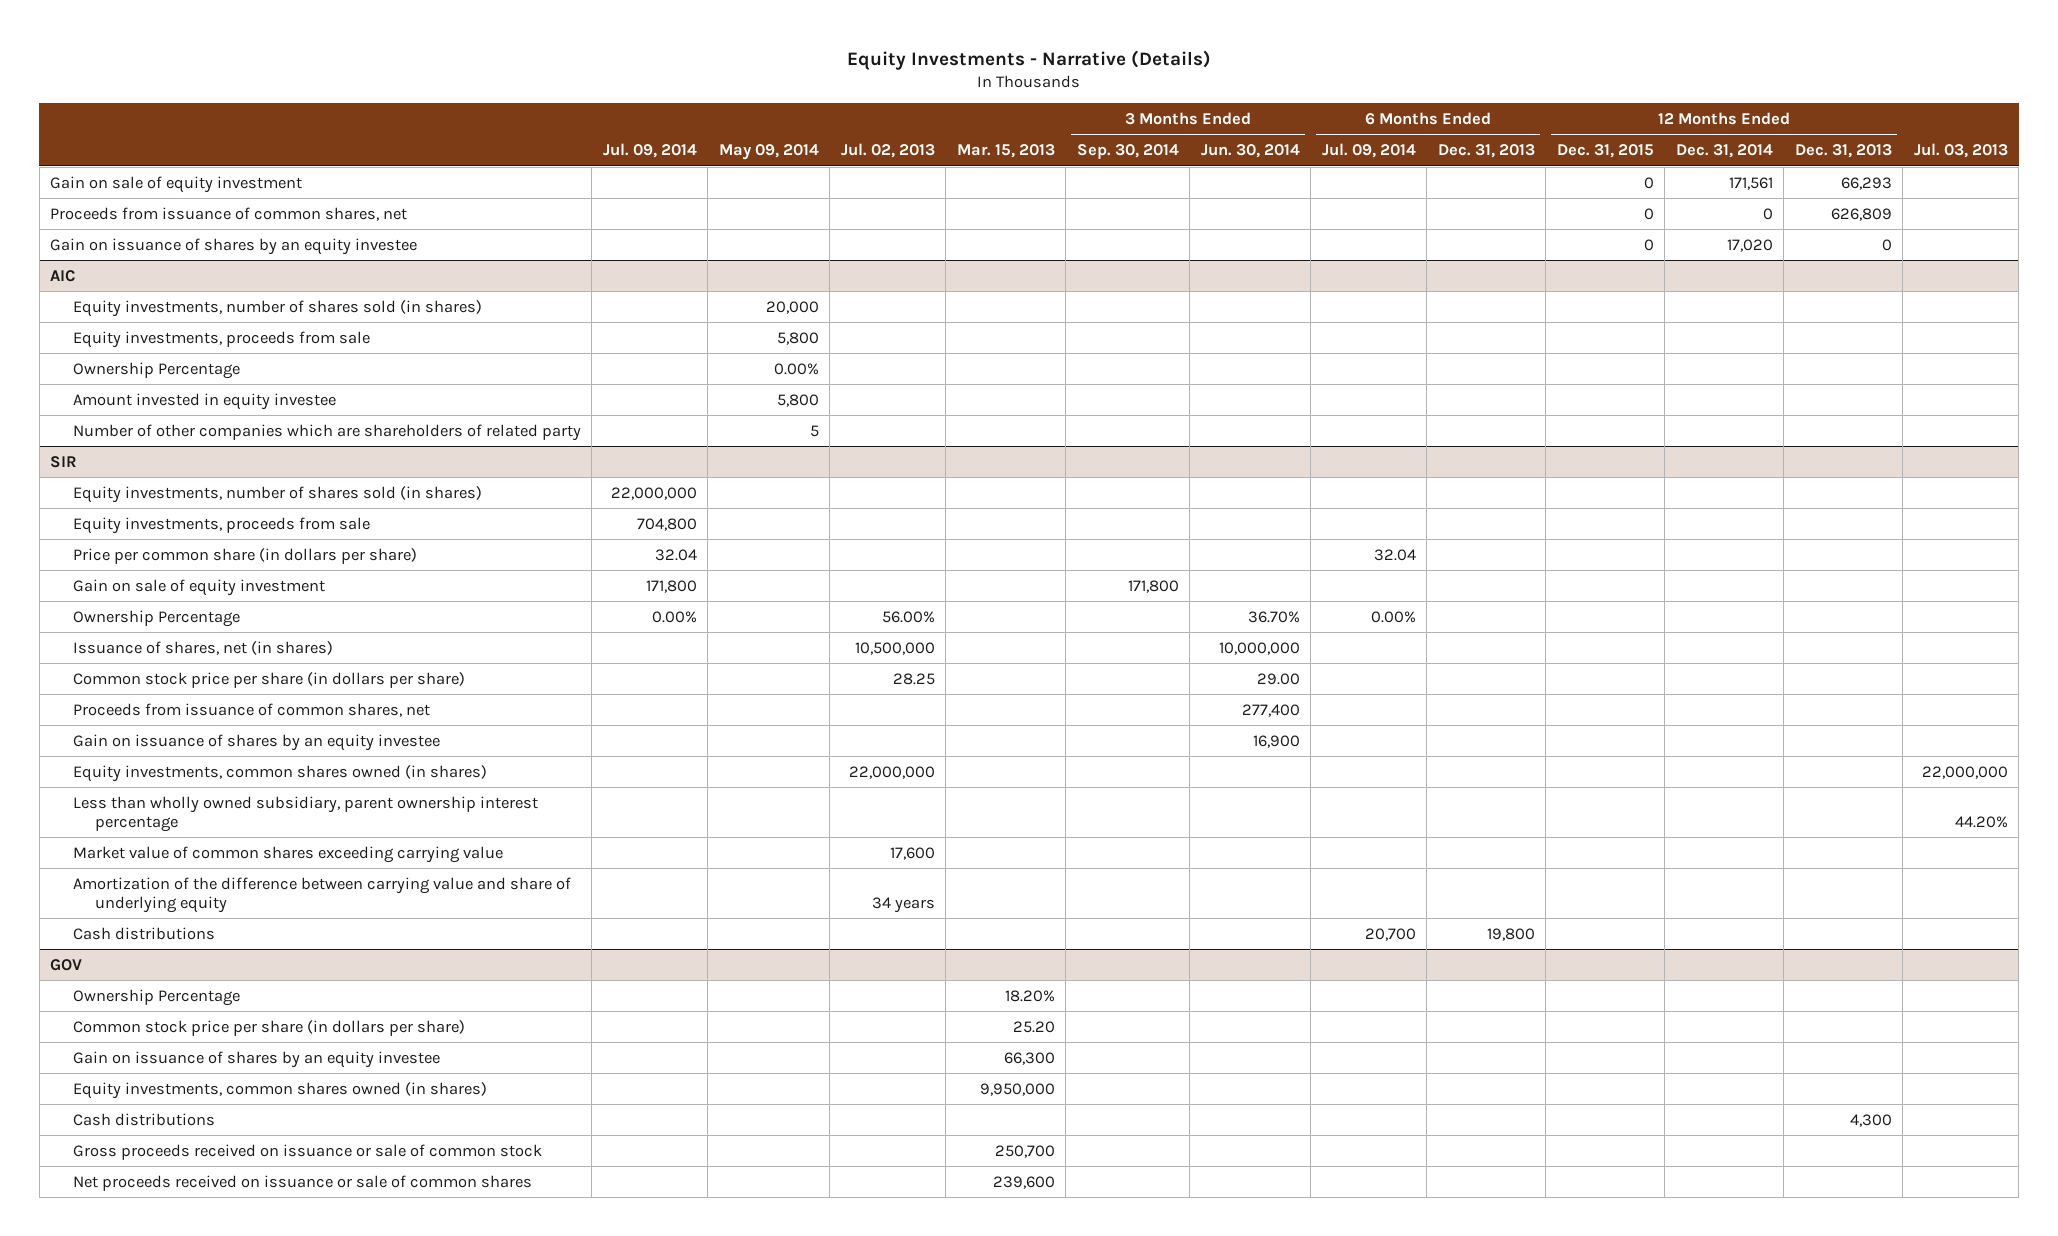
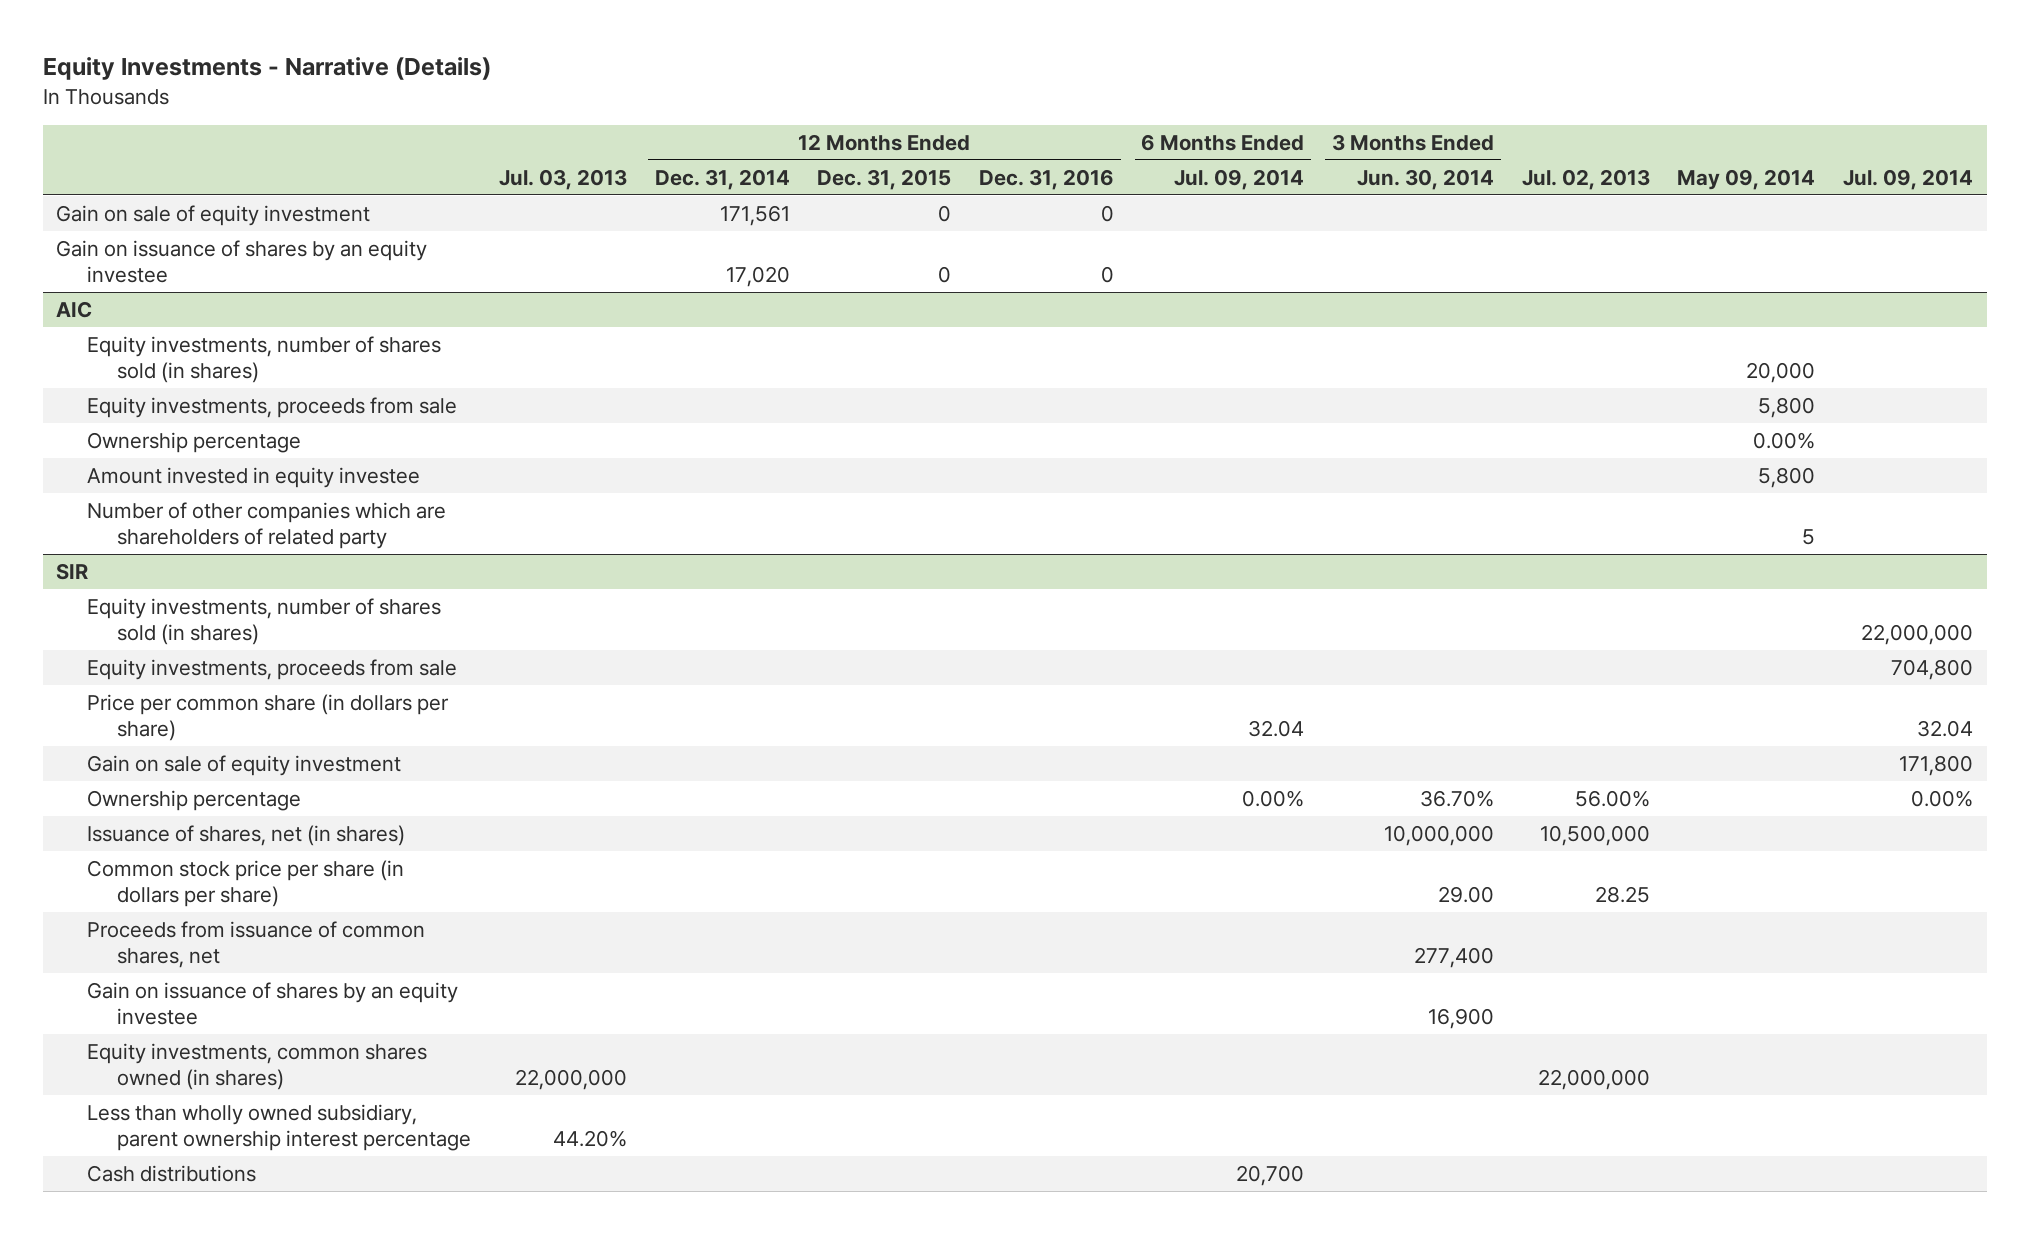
[956,144,1055,159] Mar. 15, 2013 -> none
[1076,144,1179,160] Sep. 30, 2014 -> none
[1437,144,1535,159] Dec. 31, 2013 -> none
[1794,144,1892,159] Dec. 31, 2013 -> none
none -> [978,168,1114,190] Dec. 31, 2016
[50,206,408,221] Proceeds from issuance of common shares, net -> none
[72,361,240,379] Ownership Percentage -> [86,432,301,454] Ownership percentage
[72,609,240,627] Ownership Percentage -> [86,790,301,812] Ownership percentage
[72,845,503,863] Market value of common shares exceeding carrying value -> none
[72,876,571,913] Amortization of the difference between carrying value and share of underlying equity -> none
[50,958,83,971] GOV -> none
[72,988,240,1006] Ownership Percentage -> none
[72,1019,465,1036] Common stock price per share (in dollars per share) -> none
[72,1050,440,1068] Gain on issuance of shares by an equity investee -> none
[72,1081,487,1099] Equity investments, common shares owned (in shares) -> none
[72,1112,215,1126] Cash distributions -> none
[72,1143,542,1160] Gross proceeds received on issuance or sale of common stock -> none
[72,1174,532,1191] Net proceeds received on issuance or sale of common shares -> none

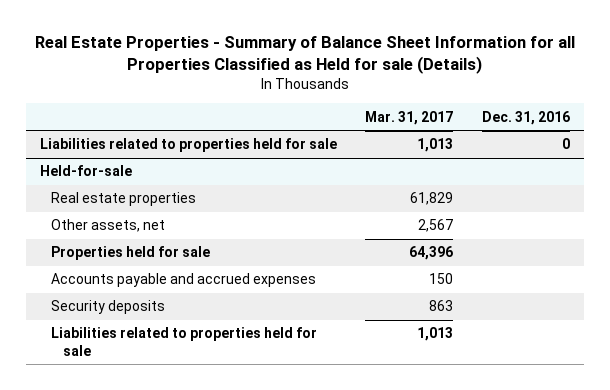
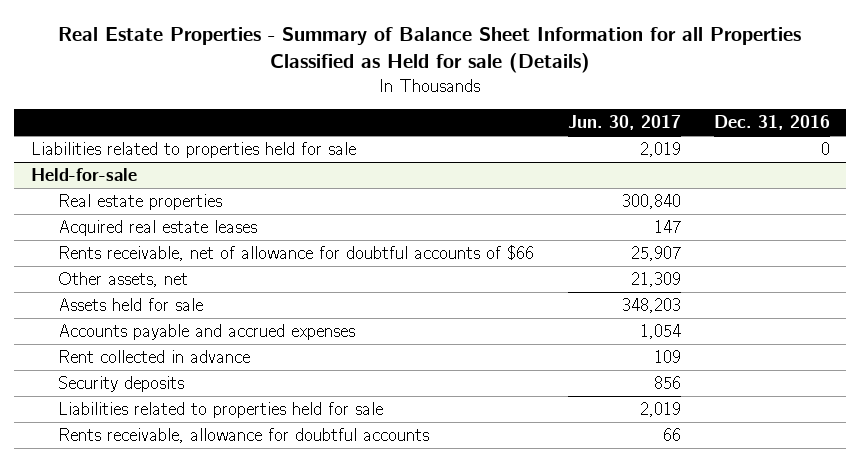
[365,110,454,125] Mar. 31, 2017 -> none
none -> [567,115,681,131] Jun. 30, 2017
none -> [58,219,258,236] Acquired real estate leases
none -> [58,244,535,261] Rents receivable, net of allowance for doubtful accounts of $66
[51,246,211,261] Properties held for sale -> [58,297,204,311] Assets held for sale
none -> [58,349,251,363] Rent collected in advance
none -> [58,427,430,443] Rents receivable, allowance for doubtful accounts

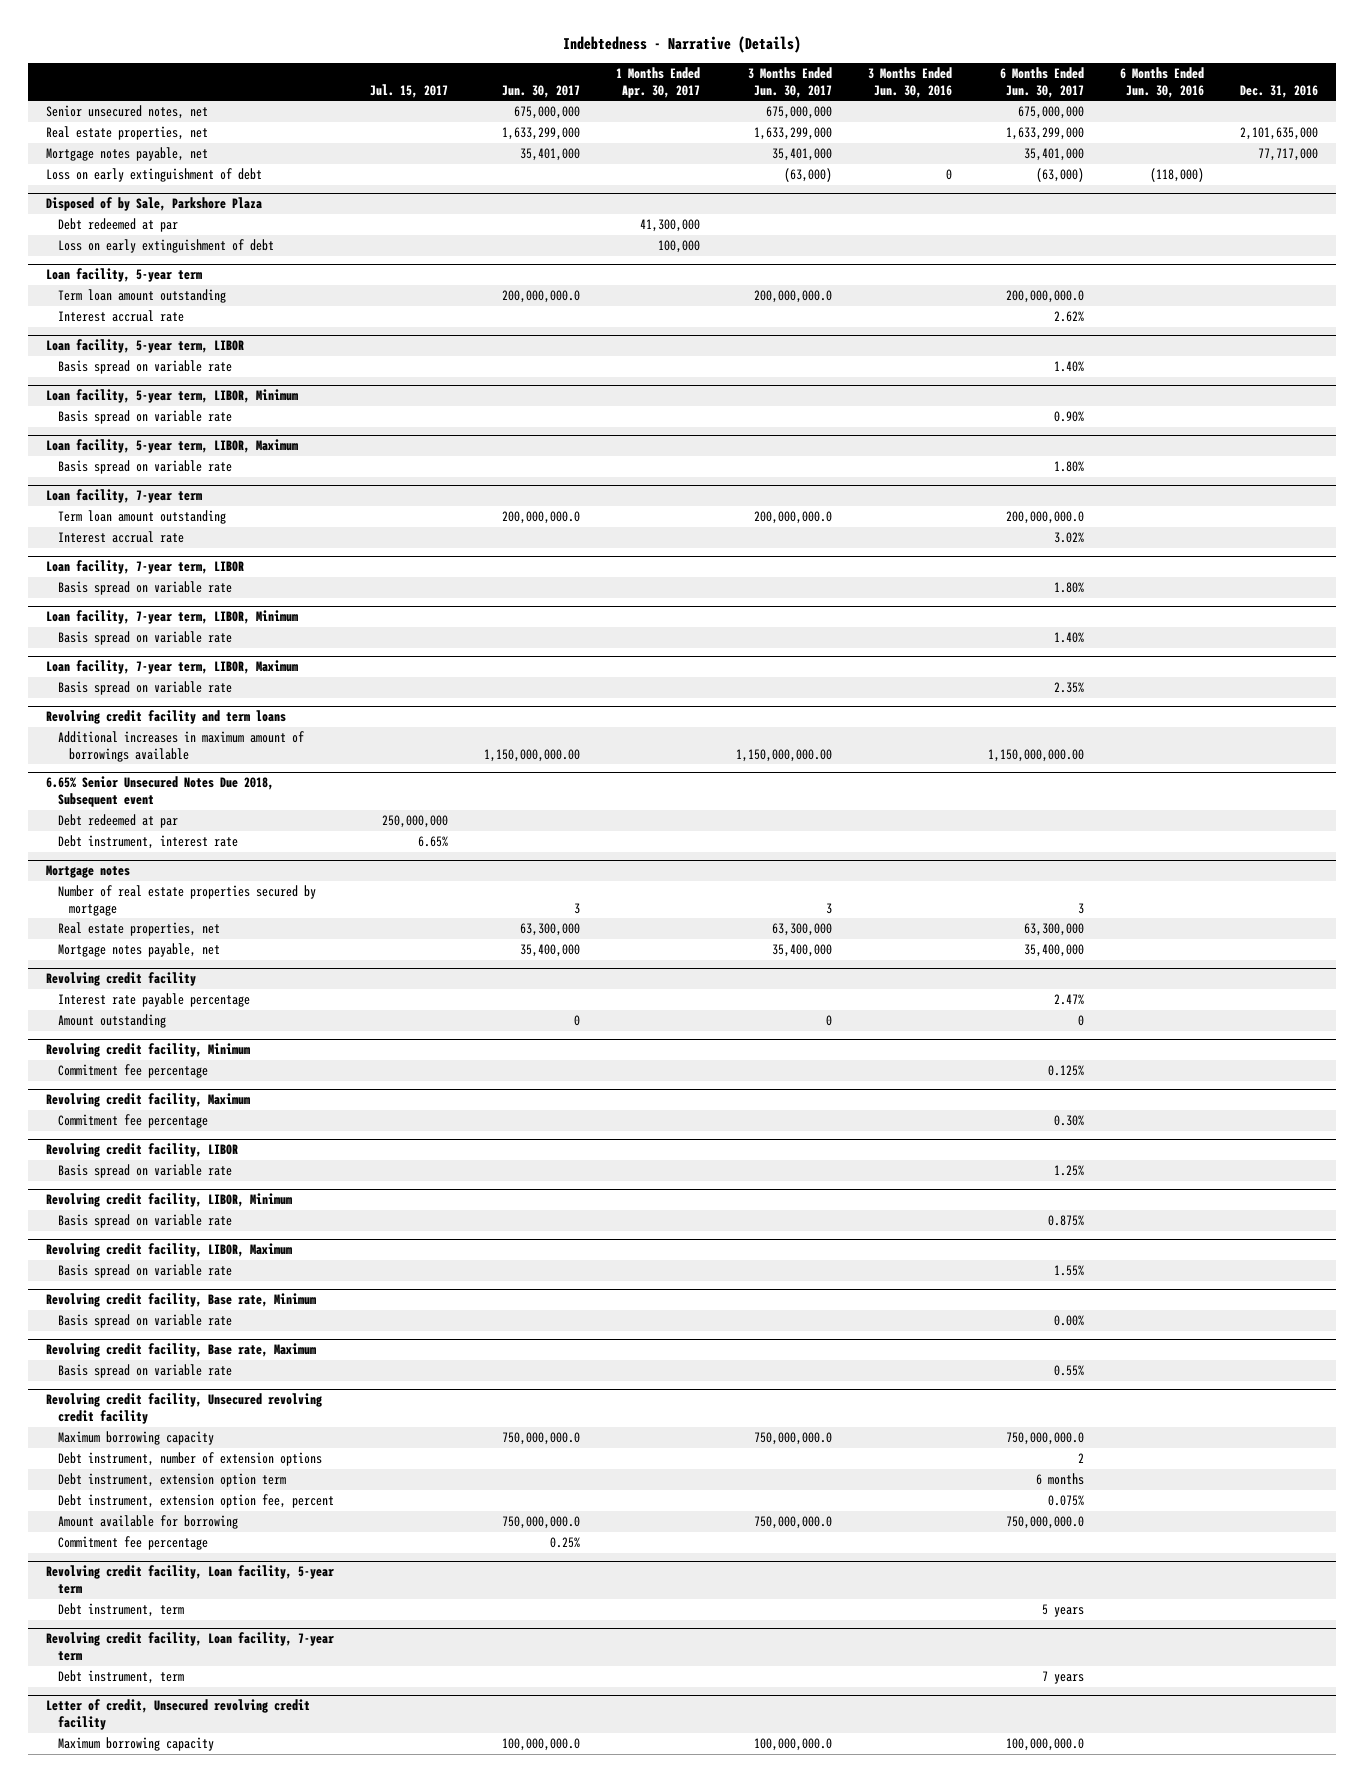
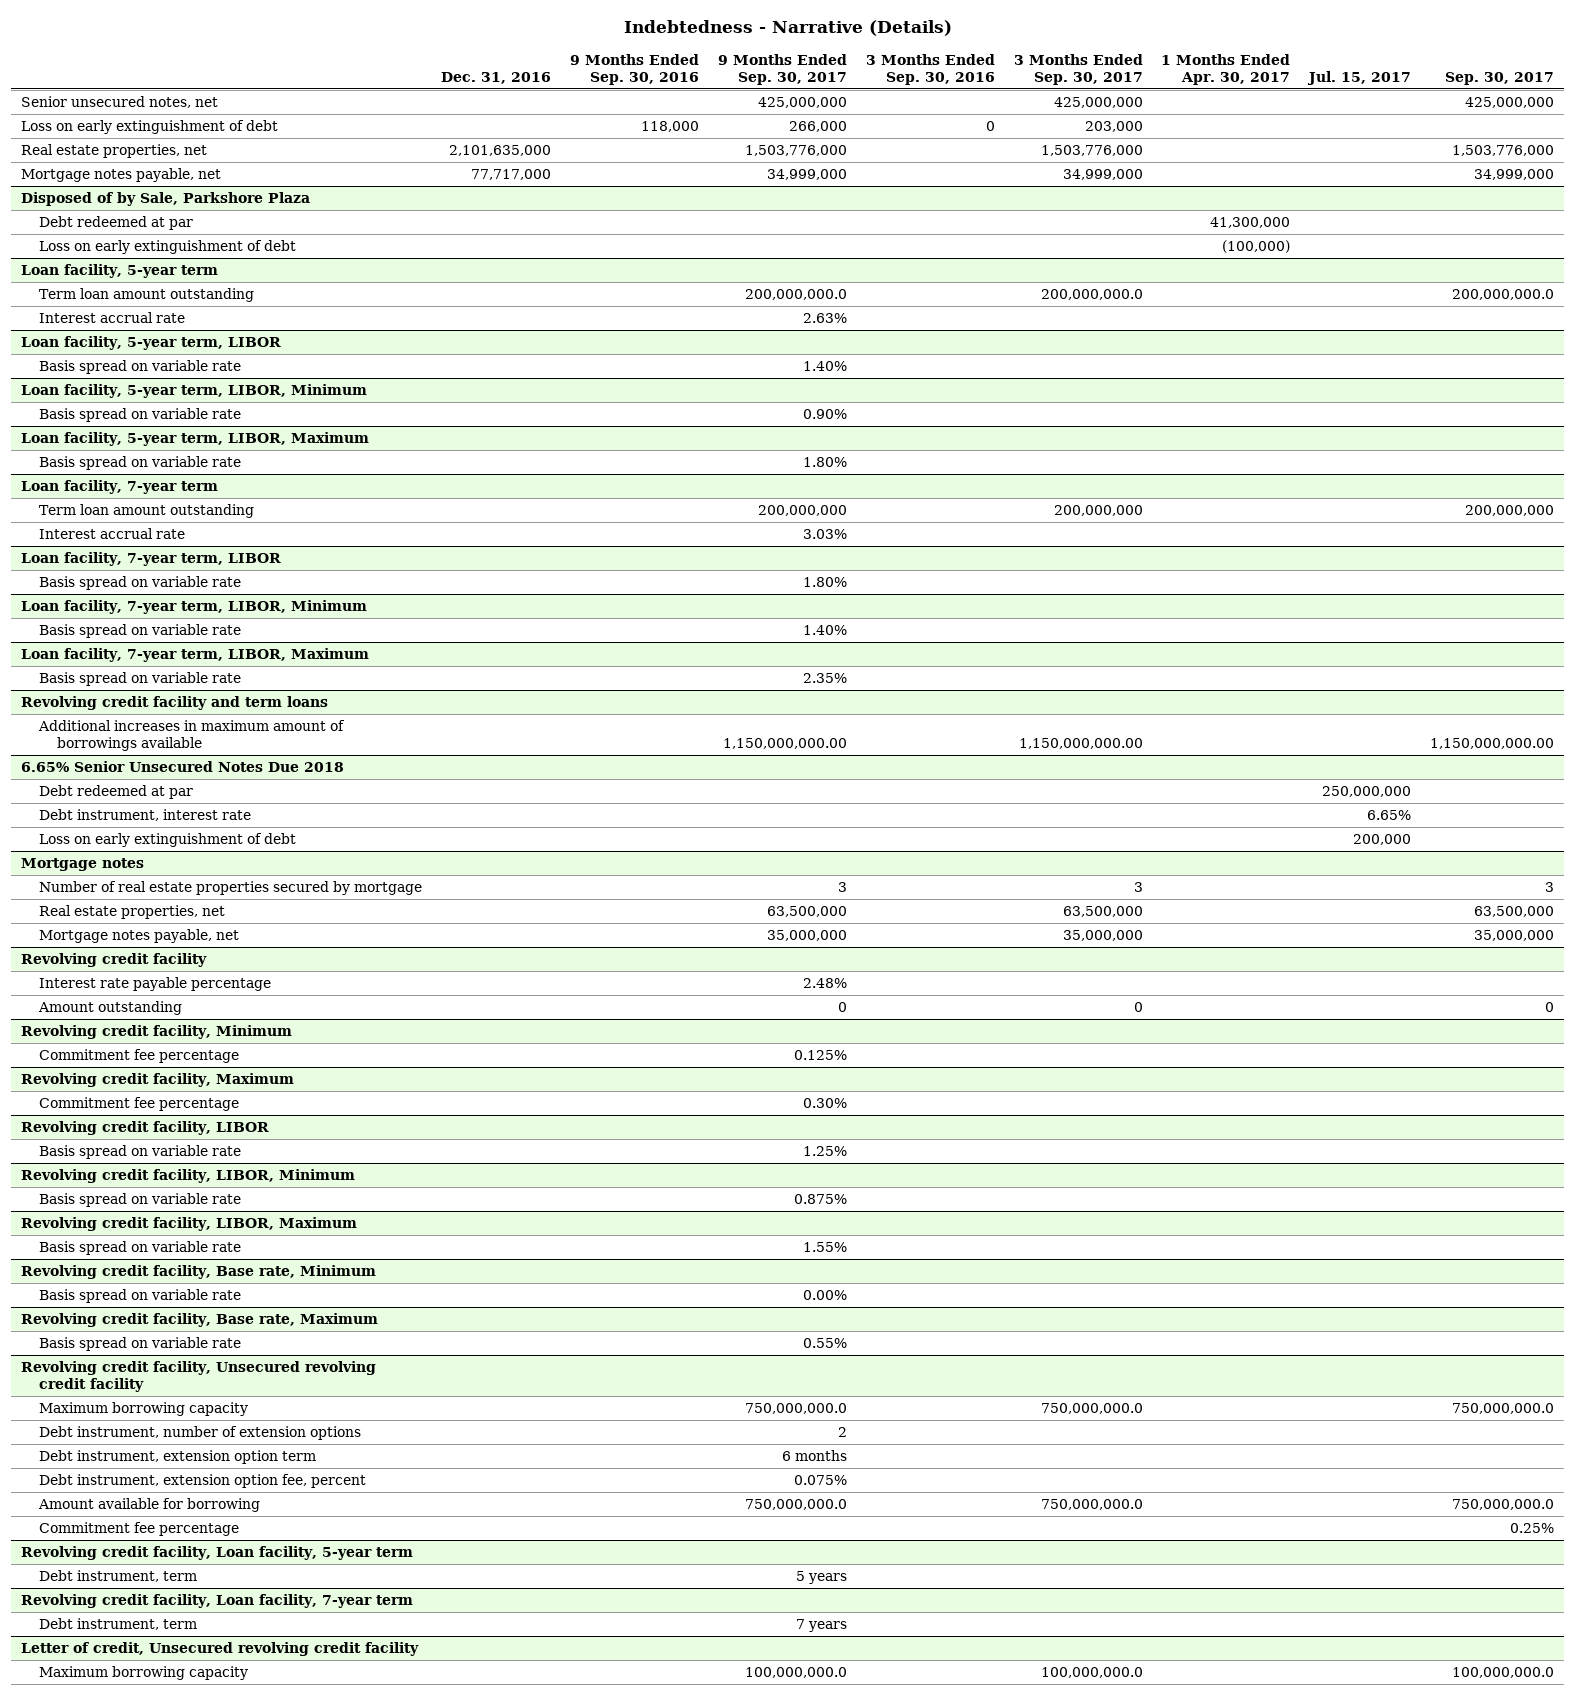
[502,84,581,98] Jun. 30, 2017 -> none
[748,66,833,98] 3 Months Ended Jun. 30, 2017 -> none
[868,66,953,98] 3 Months Ended Jun. 30, 2016 -> none
[1000,66,1085,98] 6 Months Ended Jun. 30, 2017 -> none
[1120,66,1205,98] 6 Months Ended Jun. 30, 2016 -> none
none -> [569,53,699,85] 9 Months Ended Sep. 30, 2016
none -> [717,53,847,85] 9 Months Ended Sep. 30, 2017
none -> [865,53,995,85] 3 Months Ended Sep. 30, 2016
none -> [1013,53,1143,85] 3 Months Ended Sep. 30, 2017
none -> [1445,71,1555,85] Sep. 30, 2017
[46,168,263,183] Loss on early extinguishment of debt -> [20,120,278,135] Loss on early extinguishment of debt
[658,240,701,254] 100,000 -> [1222,240,1291,254] (100,000)
[46,776,275,808] 6.65% Senior Unsecured Notes Due 2018, Subsequent event -> [20,761,344,773] 6.65% Senior Unsecured Notes Due 2018
none -> [39,833,297,848] Loss on early extinguishment of debt

